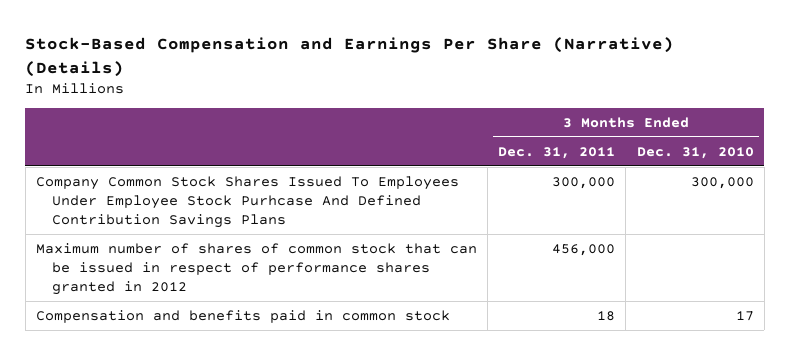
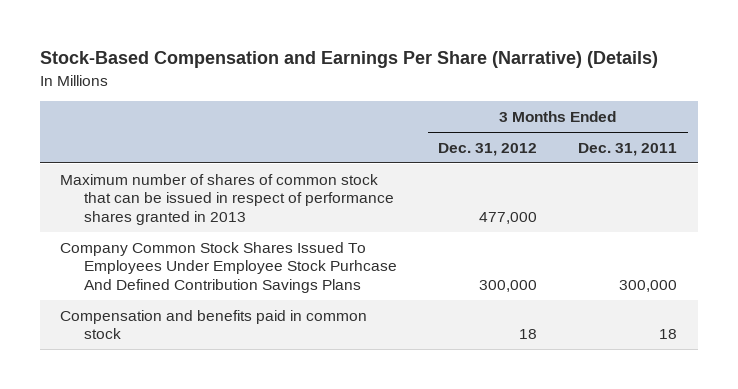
[636,146,754,159] Dec. 31, 2010 -> none
none -> [438,142,538,156] Dec. 31, 2012
none -> [60,173,395,225] Maximum number of shares of common stock that can be issued in respect of performance shares granted in 2013
[36,242,478,295] Maximum number of shares of common stock that can be issued in respect of performance shares granted in 2012 -> none

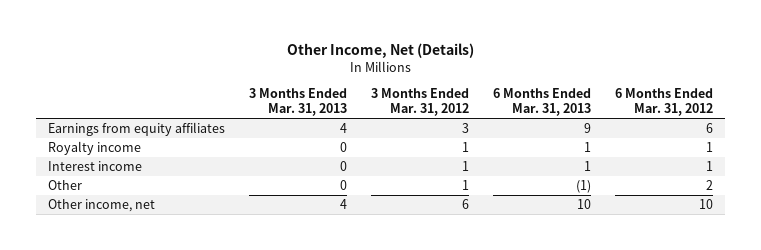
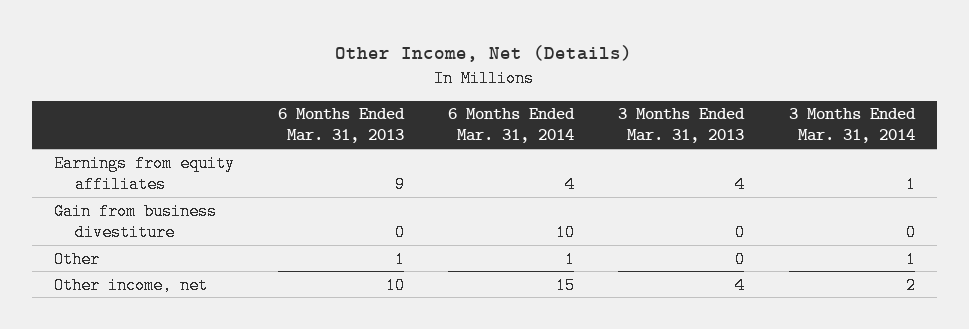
[371,88,470,117] 3 Months Ended Mar. 31, 2012 -> none
[614,88,713,117] 6 Months Ended Mar. 31, 2012 -> none
none -> [448,108,576,144] 6 Months Ended Mar. 31, 2014
none -> [788,108,916,144] 3 Months Ended Mar. 31, 2014
[48,140,142,155] Royalty income -> none
[48,160,143,171] Interest income -> none
none -> [54,202,218,241] Gain from business divestiture
[575,179,591,193] (1) -> [395,250,406,268] 1

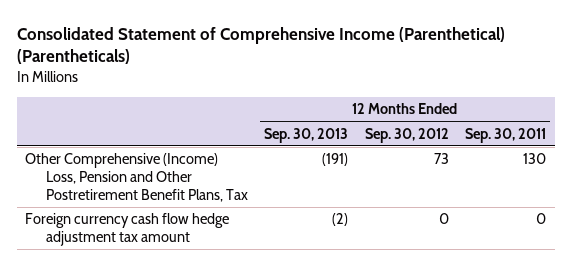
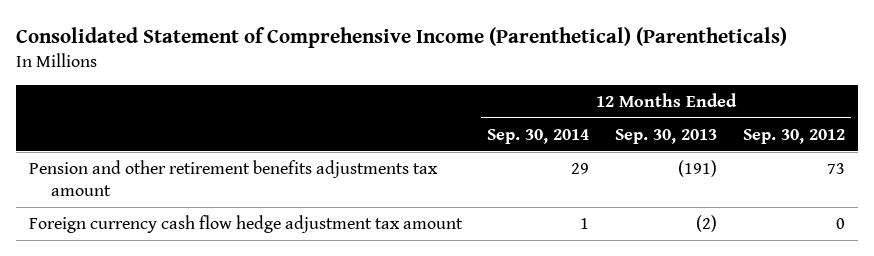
[465,127,547,143] Sep. 30, 2011 -> none
none -> [487,128,590,144] Sep. 30, 2014
[25,153,248,203] Other Comprehensive (Income) Loss, Pension and Other Postretirement Benefit Plans, Tax -> [28,159,438,197] Pension and other retirement benefits adjustments tax amount

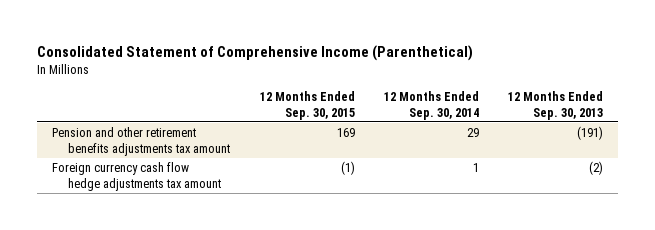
[15,27,787,49] Consolidated Statement of Comprehensive Income (Parenthetical) (Parentheticals) -> [37,44,474,61] Consolidated Statement of Comprehensive Income (Parenthetical)
[742,128,845,144] Sep. 30, 2012 -> none
none -> [259,90,355,120] 12 Months Ended Sep. 30, 2015
[28,214,463,233] Foreign currency cash flow hedge adjustment tax amount -> [52,162,222,192] Foreign currency cash flow hedge adjustments tax amount

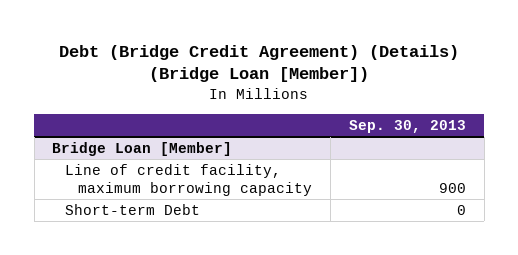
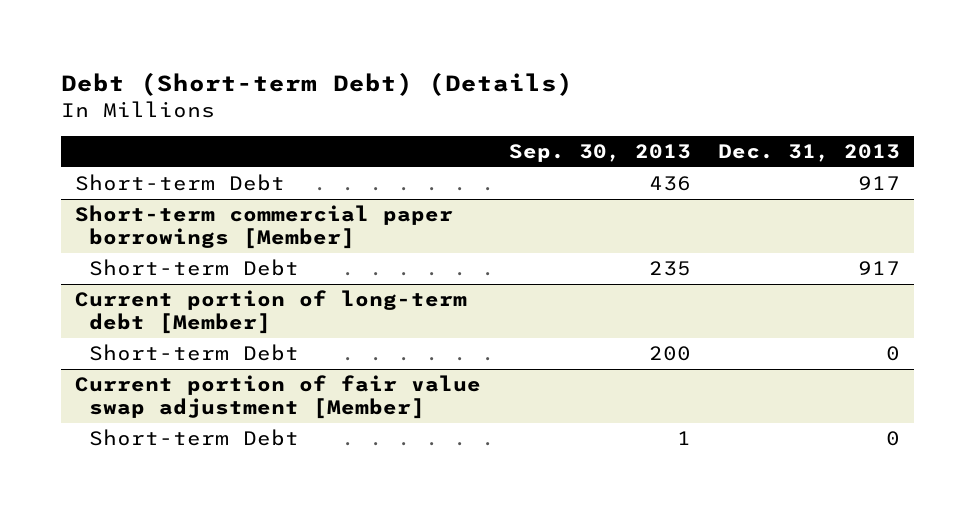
[59,44,460,83] Debt (Bridge Credit Agreement) (Details) (Bridge Loan [Member]) -> [60,71,573,96] Debt (Short-term Debt) (Details)
none -> [718,144,901,163] Dec. 31, 2013
[52,142,233,157] Bridge Loan [Member] -> none
[65,164,313,196] Line of credit facility, maximum borrowing capacity -> none
[456,205,466,216] 0 -> [648,176,691,192] 436
none -> [74,205,453,249] Short-term commercial paper borrowings [Member]
none -> [89,259,300,277] Short-term Debt
none -> [74,290,467,334] Current portion of long-term debt [Member]
none -> [89,344,300,362] Short-term Debt
none -> [74,375,481,419] Current portion of fair value swap adjustment [Member]
none -> [89,429,300,447] Short-term Debt

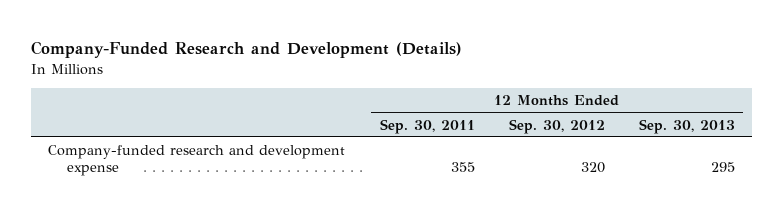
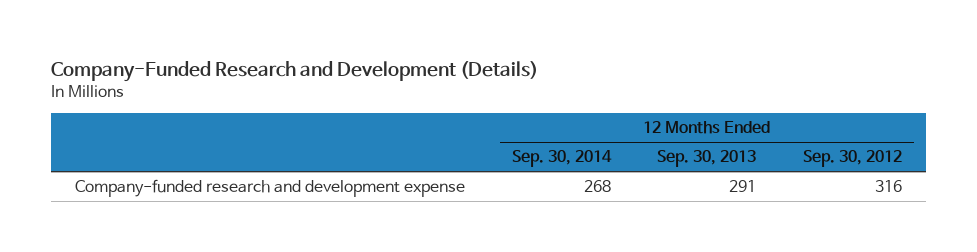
[379,118,475,134] Sep. 30, 2011 -> none
none -> [511,150,612,168] Sep. 30, 2014
[580,162,605,174] 320 -> [875,180,903,193] 316
[710,162,735,173] 295 -> [729,180,757,193] 291

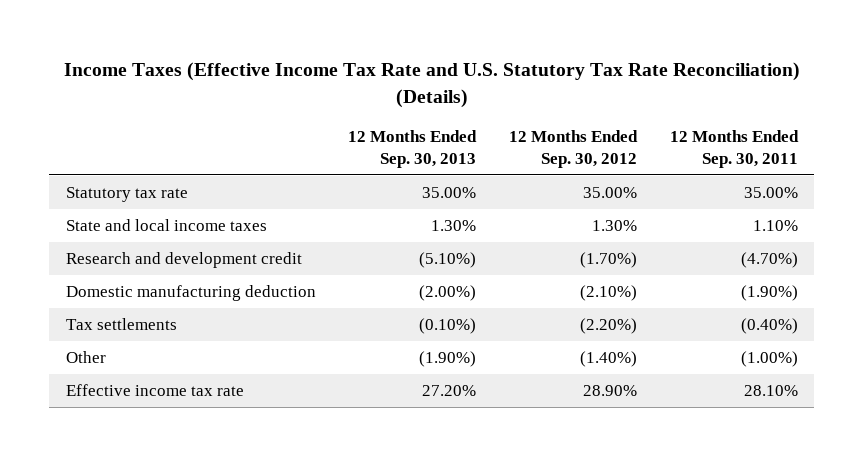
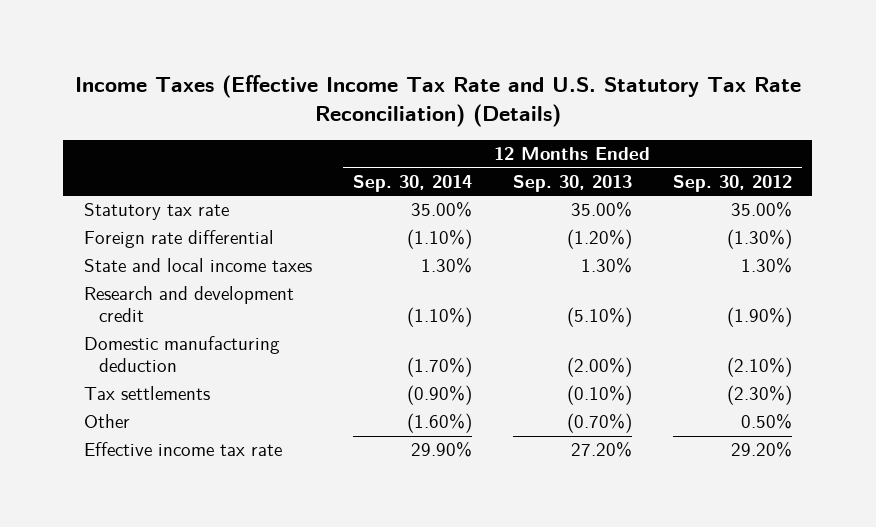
[669,129,799,168] 12 Months Ended Sep. 30, 2011 -> none
none -> [352,174,472,192] Sep. 30, 2014
none -> [83,230,274,249] Foreign rate differential
[580,252,638,269] (1.70%) -> [726,307,792,328] (1.90%)
[580,318,638,335] (2.20%) -> [726,385,792,406] (2.30%)
[419,351,477,368] (1.90%) -> [566,413,632,434] (0.70%)
[580,351,638,368] (1.40%) -> [740,413,792,430] 0.50%
[583,385,638,397] 28.90% -> [730,441,792,458] 29.20%

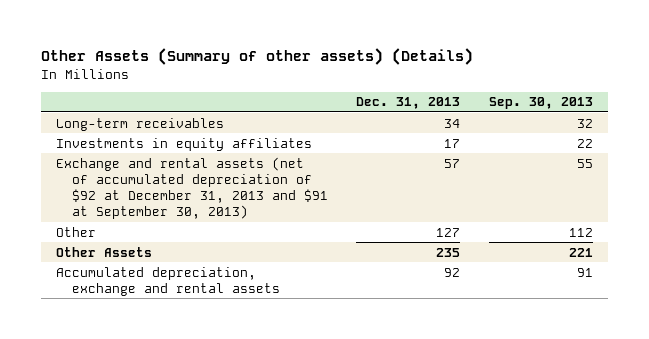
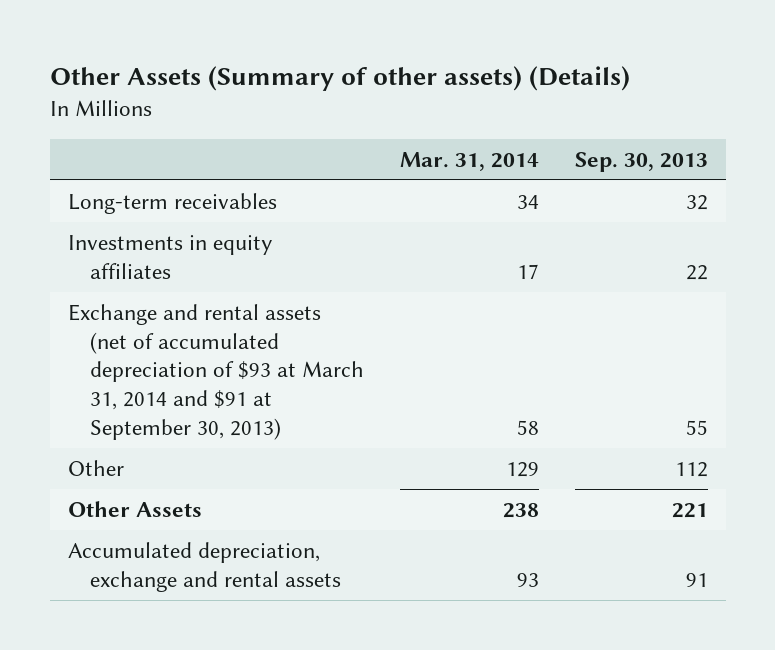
[356,97,461,110] Dec. 31, 2013 -> none
none -> [399,151,539,171] Mar. 31, 2014
[55,156,328,220] Exchange and rental assets (net of accumulated depreciation of $92 at December 31, 2013 and $91 at September 30, 2013) -> [67,303,364,440] Exchange and rental assets (net of accumulated depreciation of $93 at March 31, 2014 and $91 at September 30, 2013)

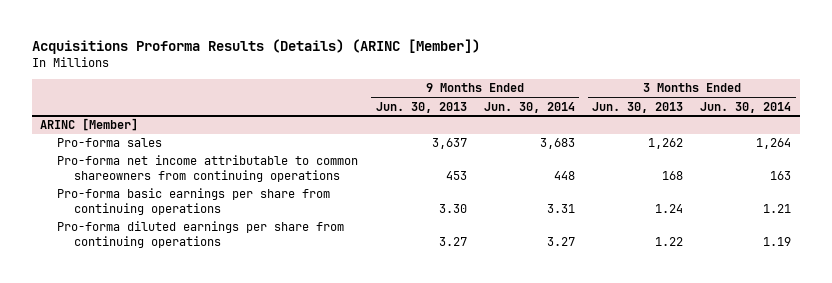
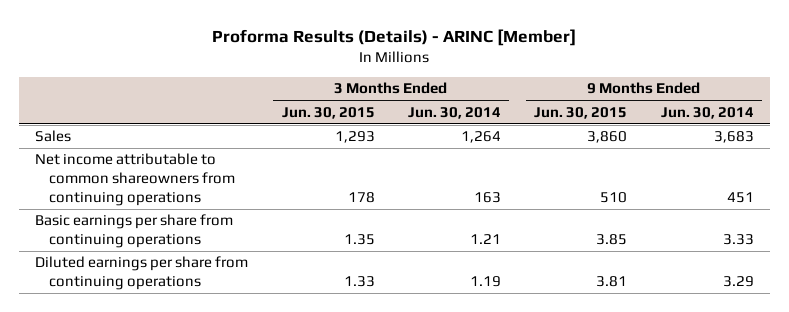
[31,38,480,54] Acquisitions Proforma Results (Details) (ARINC [Member]) -> [212,28,577,46] Proforma Results (Details) - ARINC [Member]
[375,101,467,113] Jun. 30, 2013 -> none
[592,101,684,113] Jun. 30, 2013 -> none
none -> [281,106,375,119] Jun. 30, 2015
none -> [534,106,628,119] Jun. 30, 2015
[40,118,139,132] ARINC [Member] -> none
[57,138,163,148] Pro-forma sales -> [35,130,72,143] Sales
[57,155,359,183] Pro-forma net income attributable to common shareowners from continuing operations -> [35,153,236,206] Net income attributable to common shareowners from continuing operations
[553,171,575,181] 448 -> [726,191,754,203] 451
[57,188,331,216] Pro-forma basic earnings per share from continuing operations -> [35,214,234,249] Basic earnings per share from continuing operations
[546,204,575,214] 3.31 -> [722,234,754,246] 3.33
[57,221,345,249] Pro-forma diluted earnings per share from continuing operations -> [35,256,249,291] Diluted earnings per share from continuing operations
[546,237,575,247] 3.27 -> [722,276,754,288] 3.29

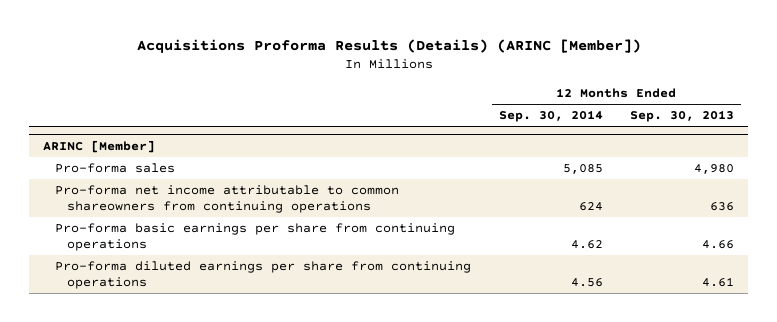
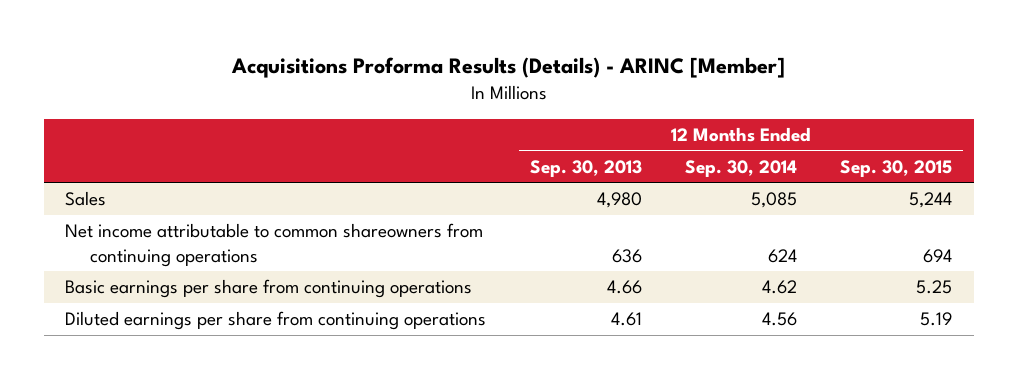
[136,39,641,54] Acquisitions Proforma Results (Details) (ARINC [Member]) -> [230,57,785,79] Acquisitions Proforma Results (Details) - ARINC [Member]
none -> [840,159,953,177] Sep. 30, 2015
[42,140,155,154] ARINC [Member] -> none
[54,163,175,174] Pro-forma sales -> [65,191,107,207] Sales
[54,185,399,213] Pro-forma net income attributable to common shareowners from continuing operations -> [65,223,484,267] Net income attributable to common shareowners from continuing operations
[54,223,455,251] Pro-forma basic earnings per share from continuing operations -> [65,279,473,299] Basic earnings per share from continuing operations
[54,261,471,289] Pro-forma diluted earnings per share from continuing operations -> [65,311,487,331] Diluted earnings per share from continuing operations

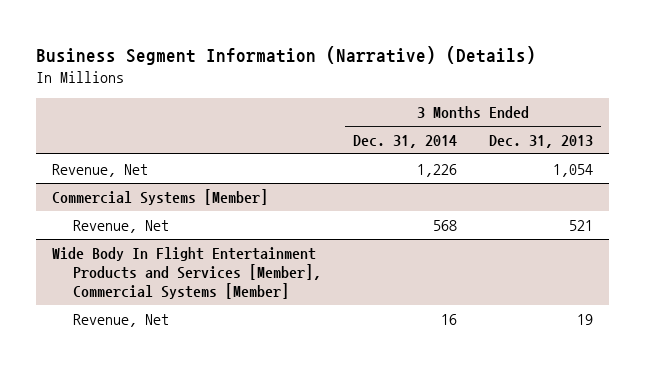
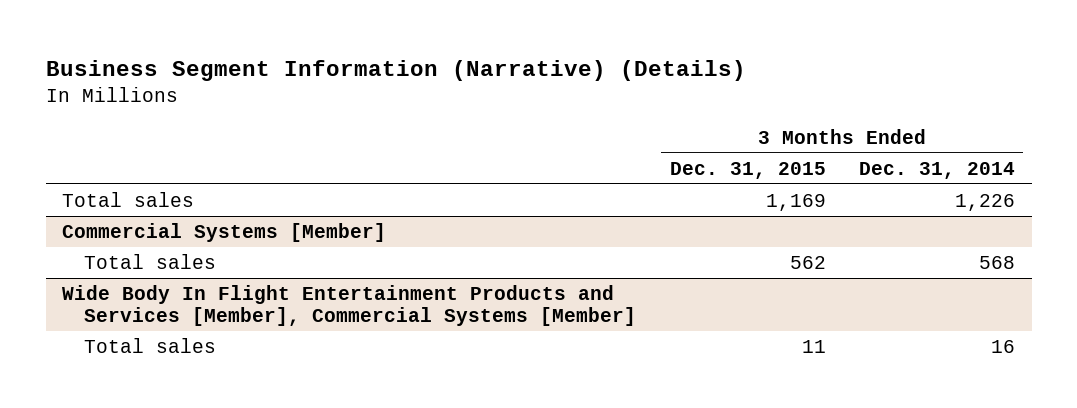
[488,135,593,149] Dec. 31, 2013 -> none
none -> [669,161,826,179] Dec. 31, 2015
[51,164,148,178] Revenue, Net -> [62,191,195,207] Total sales
[73,220,170,234] Revenue, Net -> [84,253,217,269] Total sales
[73,314,170,328] Revenue, Net -> [84,337,217,353] Total sales

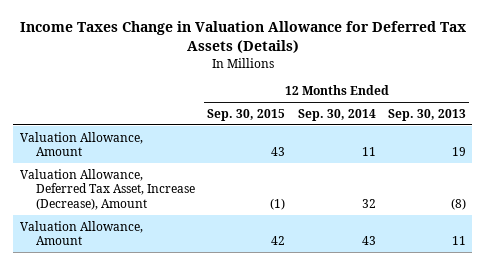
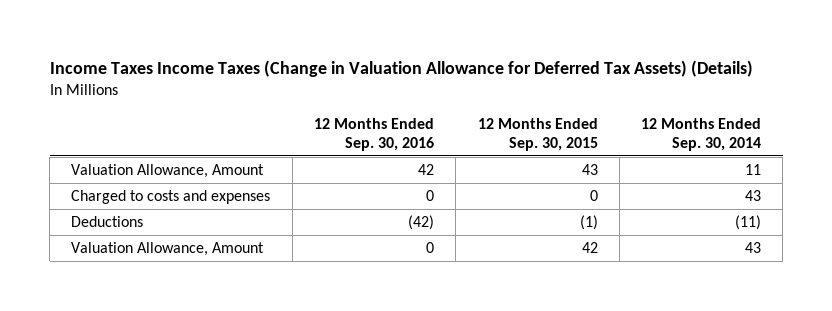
[19,21,466,54] Income Taxes Change in Valuation Allowance for Deferred Tax Assets (Details) -> [49,59,753,77] Income Taxes Income Taxes (Change in Valuation Allowance for Deferred Tax Assets) (Details)
[388,108,467,121] Sep. 30, 2013 -> none
none -> [313,118,434,151] 12 Months Ended Sep. 30, 2016
[19,168,195,210] Valuation Allowance, Deferred Tax Asset, Increase (Decrease), Amount -> none
none -> [71,189,271,204] Charged to costs and expenses
none -> [71,215,144,227] Deductions

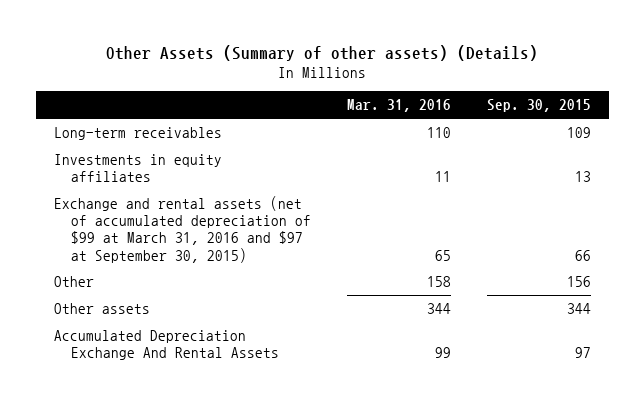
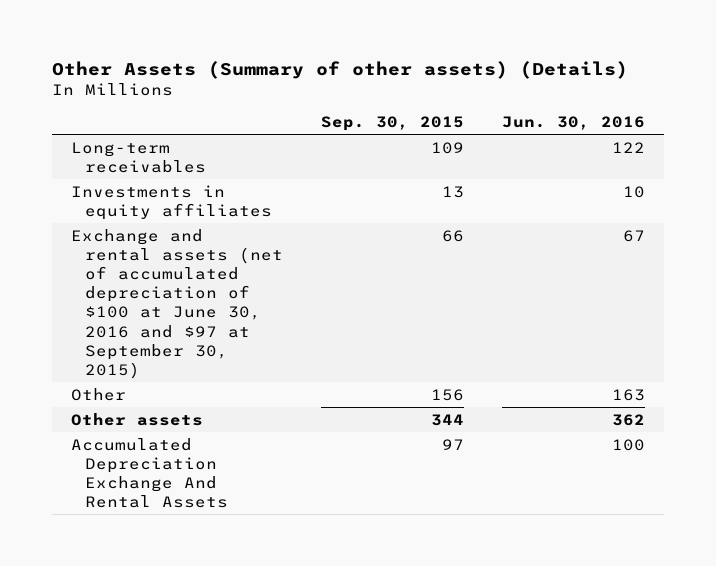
[346,99,451,113] Mar. 31, 2016 -> none
none -> [501,115,645,130] Jun. 30, 2016
[53,195,312,263] Exchange and rental assets (net of accumulated depreciation of $99 at March 31, 2016 and $97 at September 30, 2015) -> [70,228,284,379] Exchange and rental assets (net of accumulated depreciation of $100 at June 30, 2016 and $97 at September 30, 2015)

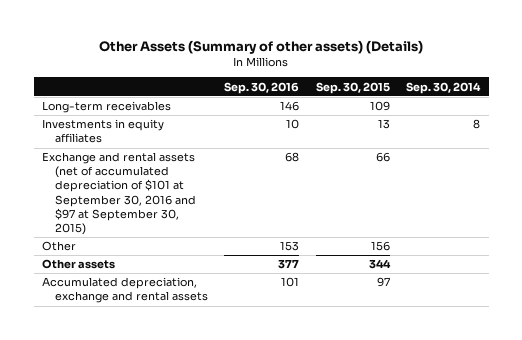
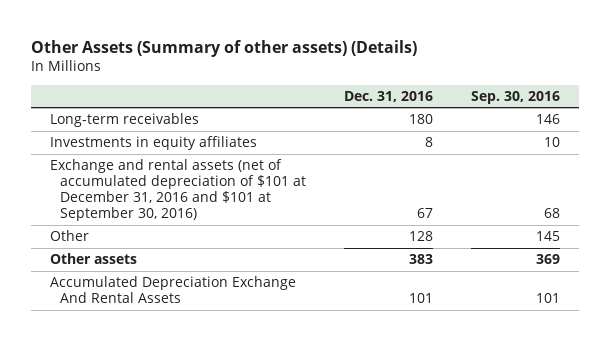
[315,81,390,94] Sep. 30, 2015 -> none
[406,81,482,94] Sep. 30, 2014 -> none
none -> [344,90,434,102] Dec. 31, 2016
[41,152,196,235] Exchange and rental assets (net of accumulated depreciation of $101 at September 30, 2016 and $97 at September 30, 2015) -> [50,159,307,222] Exchange and rental assets (net of accumulated depreciation of $101 at December 31, 2016 and $101 at September 30, 2016)
[280,241,300,252] 153 -> [535,231,560,242] 145
[278,259,300,270] 377 -> [535,254,560,265] 369
[41,277,208,304] Accumulated depreciation, exchange and rental assets -> [50,276,297,304] Accumulated Depreciation Exchange And Rental Assets

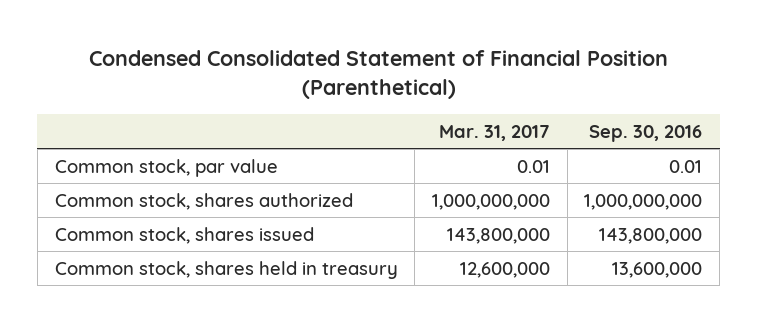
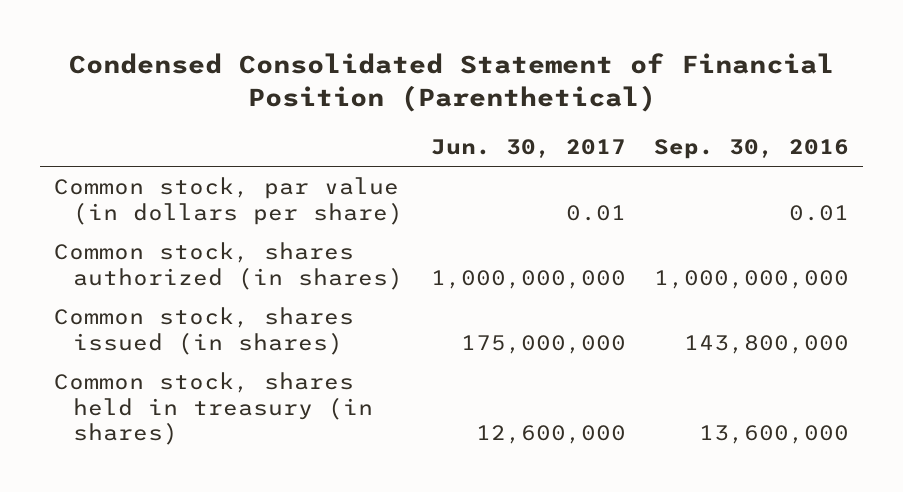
[439,124,551,141] Mar. 31, 2017 -> none
none -> [431,138,627,158] Jun. 30, 2017
[54,158,278,177] Common stock, par value -> [54,176,404,225] Common stock, par value (in dollars per share)
[54,192,353,210] Common stock, shares authorized -> [54,241,404,290] Common stock, shares authorized (in shares)
[54,226,314,244] Common stock, shares issued -> [54,306,355,355] Common stock, shares issued (in shares)
[54,260,398,279] Common stock, shares held in treasury -> [54,371,374,446] Common stock, shares held in treasury (in shares)

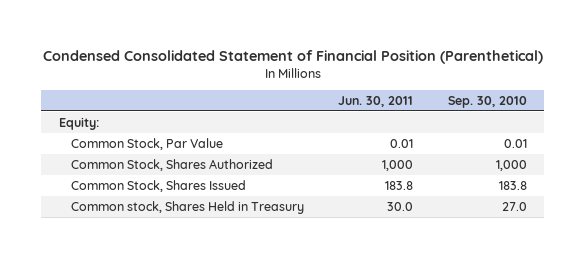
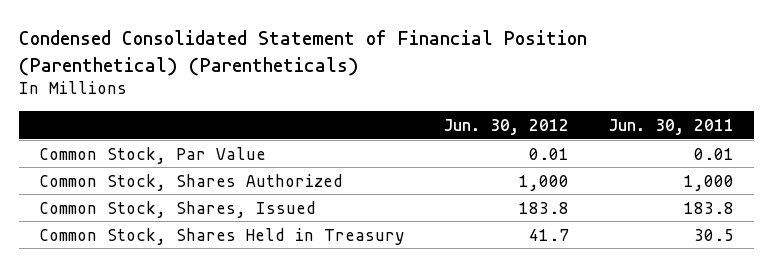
[42,49,543,64] Condensed Consolidated Statement of Financial Position (Parenthetical) -> [19,30,588,76] Condensed Consolidated Statement of Financial Position (Parenthetical) (Parentheticals)
[448,95,528,108] Sep. 30, 2010 -> none
none -> [443,118,570,135] Jun. 30, 2012
[58,116,99,130] Equity: -> none
[70,179,246,192] Common Stock, Shares Issued -> [38,200,316,218] Common Stock, Shares, Issued
[70,200,304,214] Common stock, Shares Held in Treasury -> [38,227,405,245] Common Stock, Shares Held in Treasury
[387,201,414,211] 30.0 -> [694,228,735,241] 30.5

